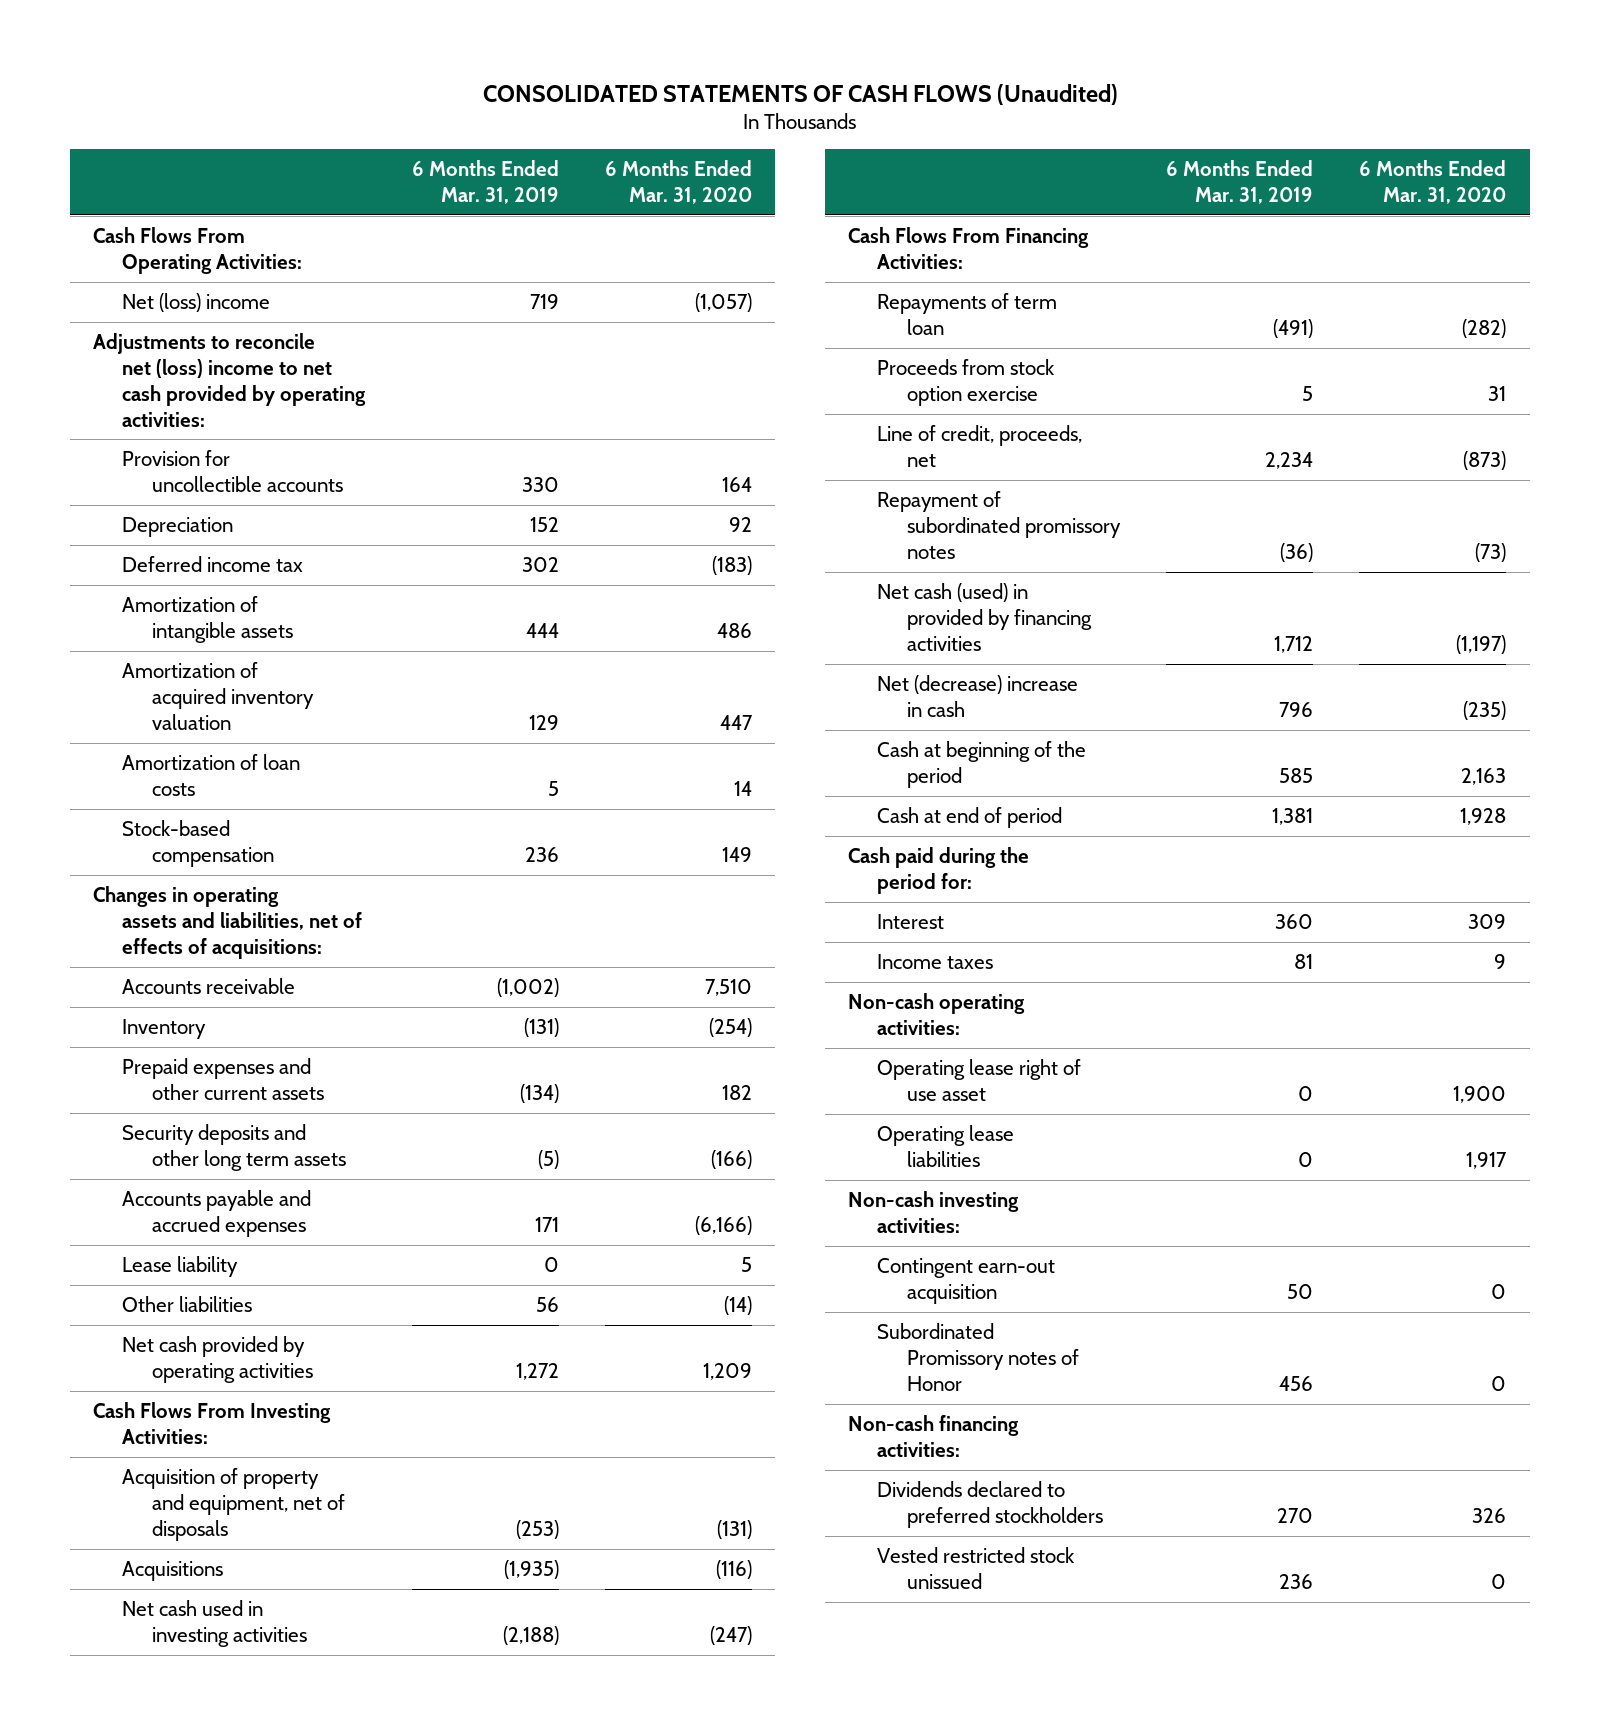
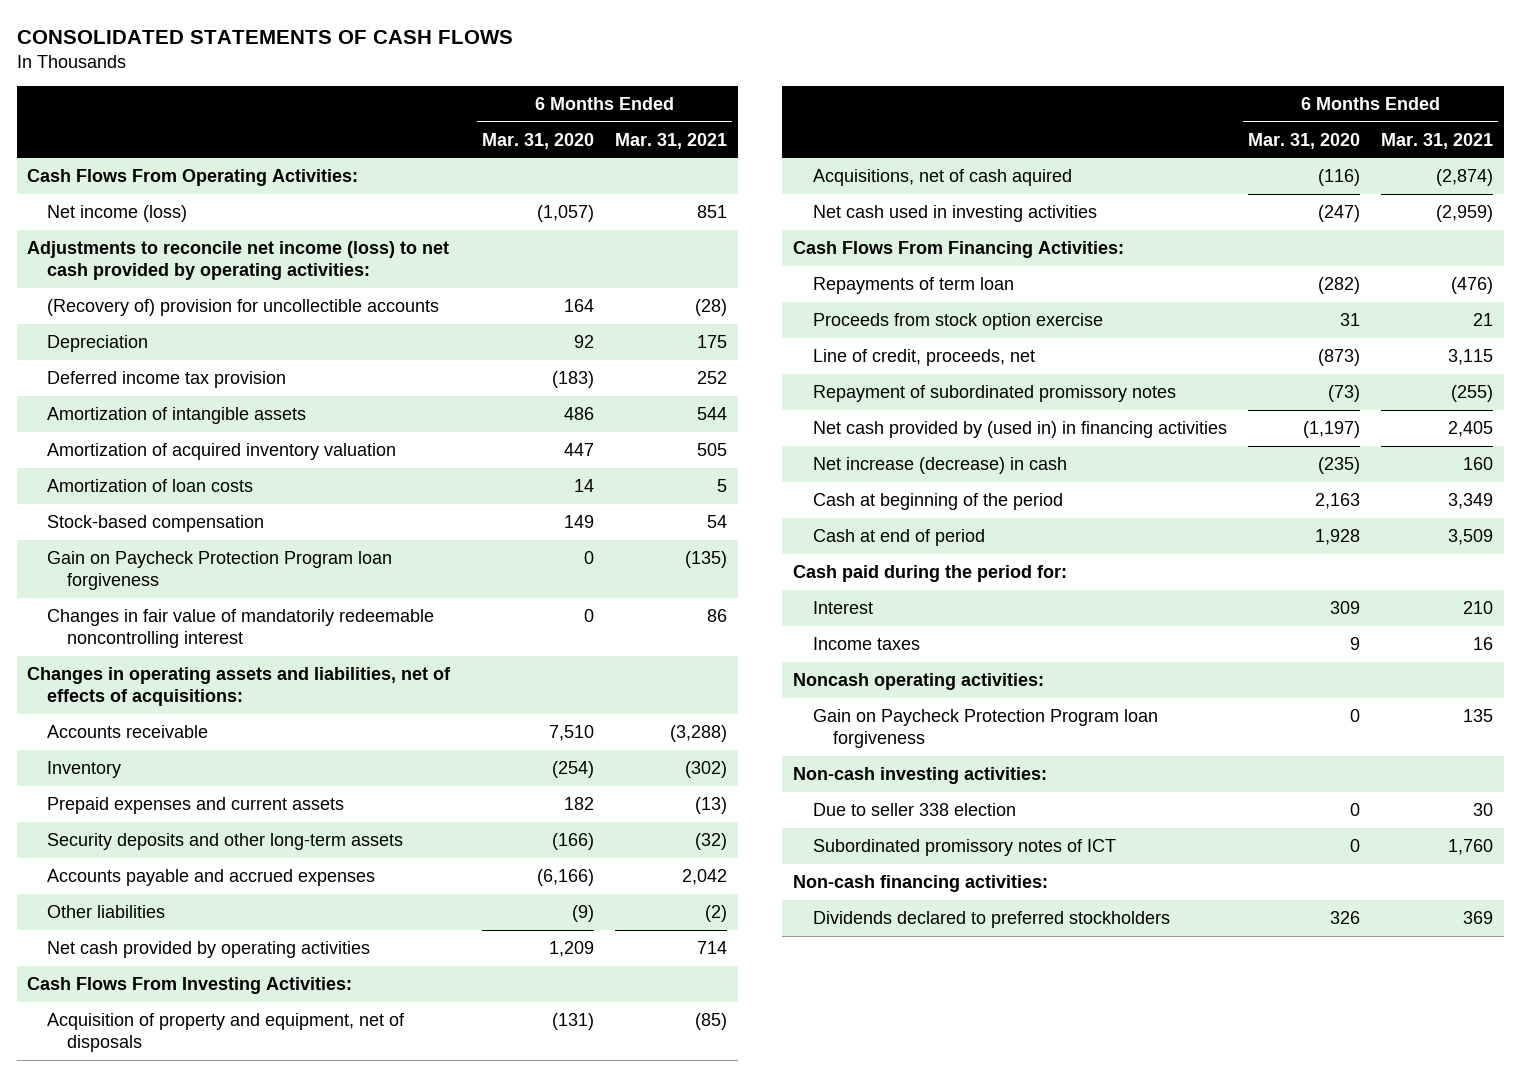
[482,83,1118,105] CONSOLIDATED STATEMENTS OF CASH FLOWS (Unaudited) -> [16,30,513,45] CONSOLIDATED STATEMENTS OF CASH FLOWS
[411,160,559,205] 6 Months Ended Mar. 31, 2019 -> none
none -> [615,132,728,149] Mar. 31, 2021
[122,292,271,312] Net (loss) income -> [47,204,188,222] Net income (loss)
[93,332,367,427] Adjustments to reconcile net (loss) income to net cash provided by operating activities: -> [27,240,450,281] Adjustments to reconcile net income (loss) to net cash provided by operating activities:
[122,449,343,492] Provision for uncollectible accounts -> [47,298,440,316] (Recovery of) provision for uncollectible accounts
[122,555,304,572] Deferred income tax -> [47,370,287,388] Deferred income tax provision
none -> [47,550,393,591] Gain on Paycheck Protection Program loan forgiveness
none -> [47,608,435,649] Changes in fair value of mandatorily redeemable noncontrolling interest
[122,1057,324,1100] Prepaid expenses and other current assets -> [47,796,345,814] Prepaid expenses and current assets
[122,1123,346,1171] Security deposits and other long term assets -> [47,832,404,850] Security deposits and other long-term assets
[122,1255,239,1277] Lease liability -> none
[723,1295,752,1315] (14) -> [572,904,595,922] (9)
[122,1560,224,1581] Acquisitions -> [812,168,1072,186] Acquisitions, net of cash aquired
[877,582,1092,651] Net cash (used) in provided by financing activities -> [812,420,1227,438] Net cash provided by (used in) in financing activities
[877,674,1079,717] Net (decrease) increase in cash -> [812,456,1067,474] Net increase (decrease) in cash
[848,992,1026,1035] Non-cash operating activities: -> none
[877,1058,1082,1101] Operating lease right of use asset -> none
[877,1124,1015,1167] Operating lease liabilities -> none
none -> [792,672,1044,690] Noncash operating activities:
none -> [812,708,1158,749] Gain on Paycheck Protection Program loan forgiveness
[877,1257,1056,1304] Contingent earn-out acquisition -> none
none -> [812,802,1016,816] Due to seller 338 election
[877,1322,1079,1391] Subordinated Promissory notes of Honor -> [812,838,1116,856] Subordinated promissory notes of ICT
[877,1546,1076,1589] Vested restricted stock unissued -> none

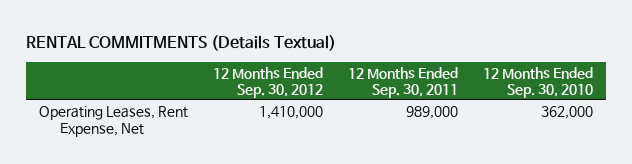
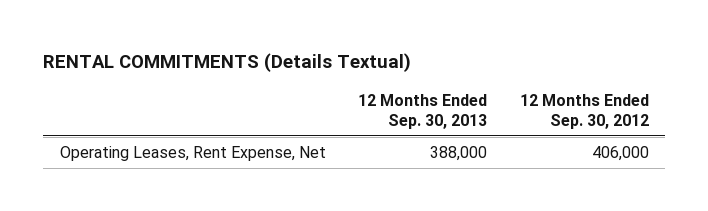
[348,66,459,99] 12 Months Ended Sep. 30, 2011 -> none
[483,66,594,99] 12 Months Ended Sep. 30, 2010 -> none
none -> [358,93,488,130] 12 Months Ended Sep. 30, 2013
[258,106,323,120] 1,410,000 -> [591,146,649,162] 406,000

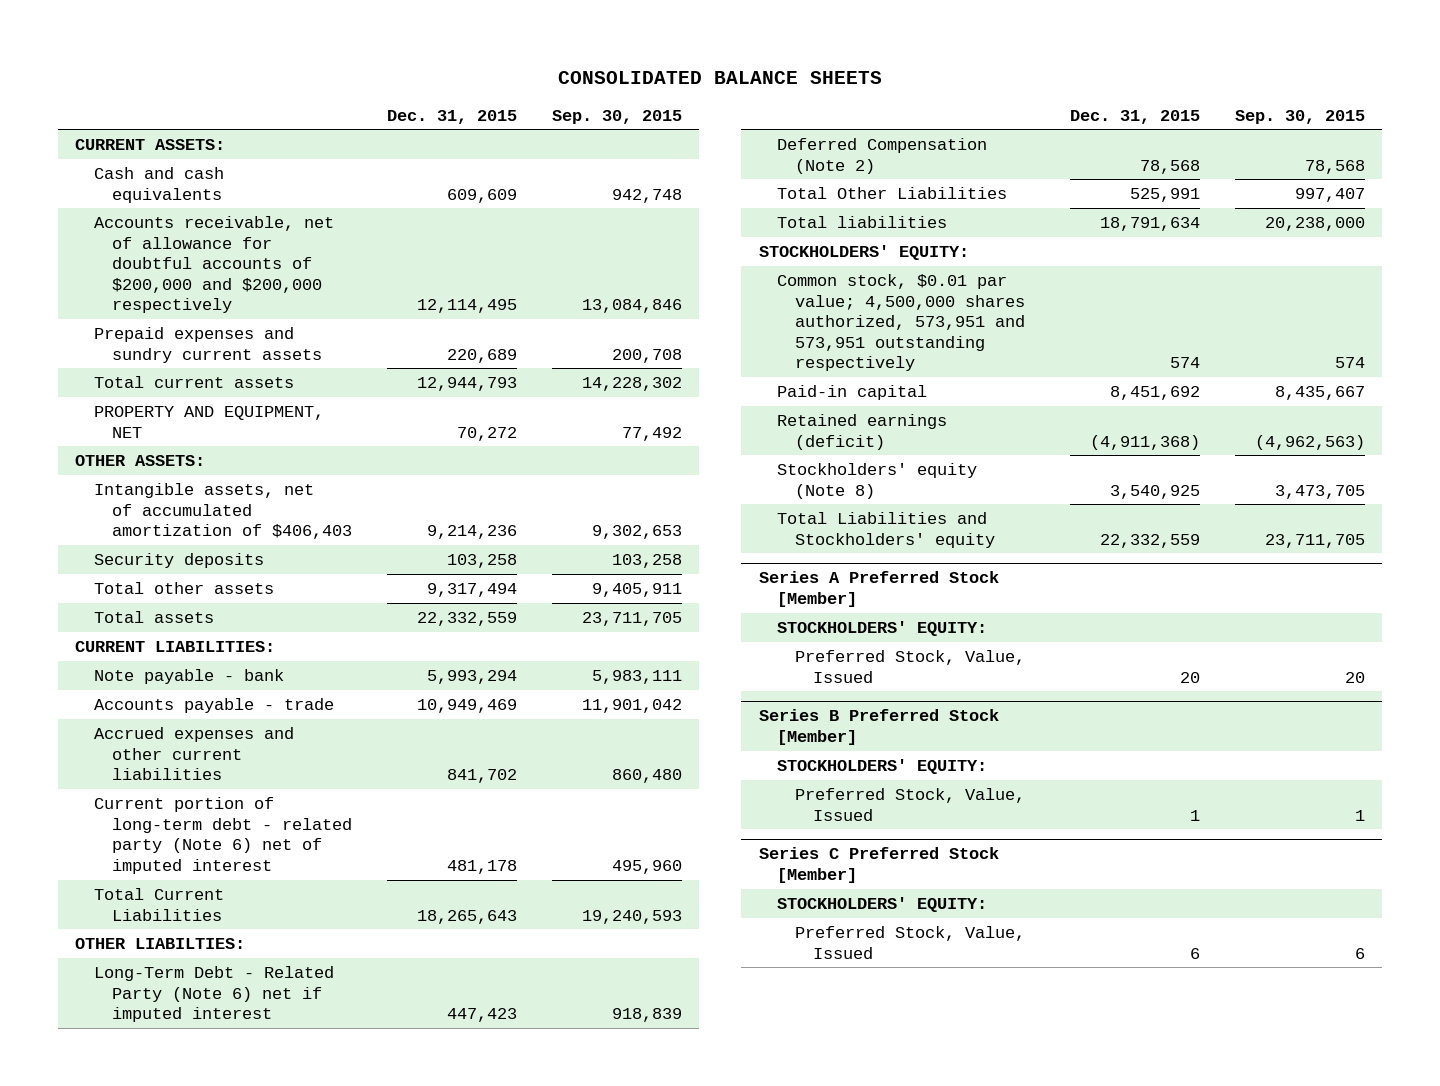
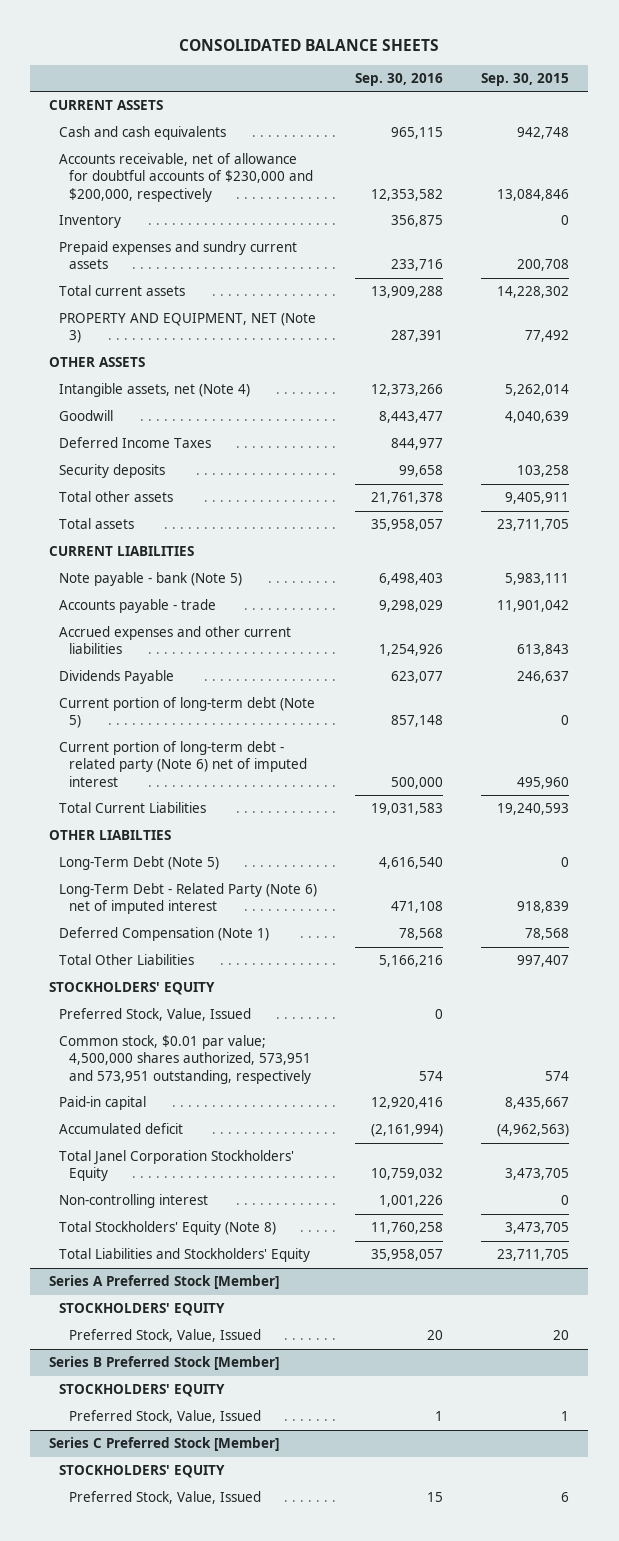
[386,109,517,124] Dec. 31, 2015 -> none
none -> [355,72,444,86] Sep. 30, 2016
[75,138,226,150] CURRENT ASSETS: -> [49,100,164,111] CURRENT ASSETS
[93,215,334,314] Accounts receivable, net of allowance for doubtful accounts of $200,000 and $200,000 respectively -> [59,153,313,202] Accounts receivable, net of allowance for doubtful accounts of $230,000 and $200,000, respectively
none -> [59,215,122,229] Inventory
[93,482,352,540] Intangible assets, net of accumulated amortization of $406,403 -> none
[93,405,324,438] PROPERTY AND EQUIPMENT, NET -> [59,313,317,344] PROPERTY AND EQUIPMENT, NET (Note 3)
[75,454,206,466] OTHER ASSETS: -> [49,357,146,368] OTHER ASSETS
none -> [59,383,251,398] Intangible assets, net (Note 4)
none -> [59,410,114,422] Goodwill
none -> [59,437,212,449] Deferred Income Taxes
[75,640,276,652] CURRENT LIABILITIES: -> [49,546,195,557] CURRENT LIABILITIES
[93,668,284,684] Note payable - bank -> [59,572,243,587] Note payable - bank (Note 5)
[611,769,682,784] 860,480 -> [517,644,570,657] 613,843
none -> [59,670,175,685] Dividends Payable
none -> [59,697,316,729] Current portion of long-term debt (Note 5)
[75,937,246,949] OTHER LIABILTIES: -> [49,830,172,841] OTHER LIABILTIES
none -> [59,856,220,871] Long-Term Debt (Note 5)
[93,965,334,1023] Long-Term Debt - Related Party (Note 6) net if imputed interest -> [59,883,318,915] Long-Term Debt - Related Party (Note 6) net of imputed interest
[776,137,987,174] Deferred Compensation (Note 2) -> [59,927,270,942] Deferred Compensation (Note 1)
[776,215,947,228] Total liabilities -> none
[758,244,969,260] STOCKHOLDERS' EQUITY: -> [49,982,216,996] STOCKHOLDERS' EQUITY
none -> [59,1008,252,1022] Preferred Stock, Value, Issued
[776,273,1025,372] Common stock, $0.01 par value; 4,500,000 shares authorized, 573,951 and 573,951 outstanding respectively -> [59,1035,311,1084] Common stock, $0.01 par value; 4,500,000 shares authorized, 573,951 and 573,951 outstanding, respectively
[776,413,947,450] Retained earnings (deficit) -> [59,1123,184,1135] Accumulated deficit
[776,462,977,499] Stockholders' equity (Note 8) -> [59,1150,295,1182] Total Janel Corporation Stockholders' Equity
none -> [59,1194,209,1209] Non-controlling interest
none -> [59,1221,277,1236] Total Stockholders' Equity (Note 8)
[776,511,995,548] Total Liabilities and Stockholders' equity -> [59,1248,311,1263] Total Liabilities and Stockholders' Equity
[776,620,987,636] STOCKHOLDERS' EQUITY: -> [59,1303,226,1317] STOCKHOLDERS' EQUITY
[776,758,987,774] STOCKHOLDERS' EQUITY: -> [59,1384,226,1398] STOCKHOLDERS' EQUITY
[776,896,987,912] STOCKHOLDERS' EQUITY: -> [59,1465,226,1479] STOCKHOLDERS' EQUITY

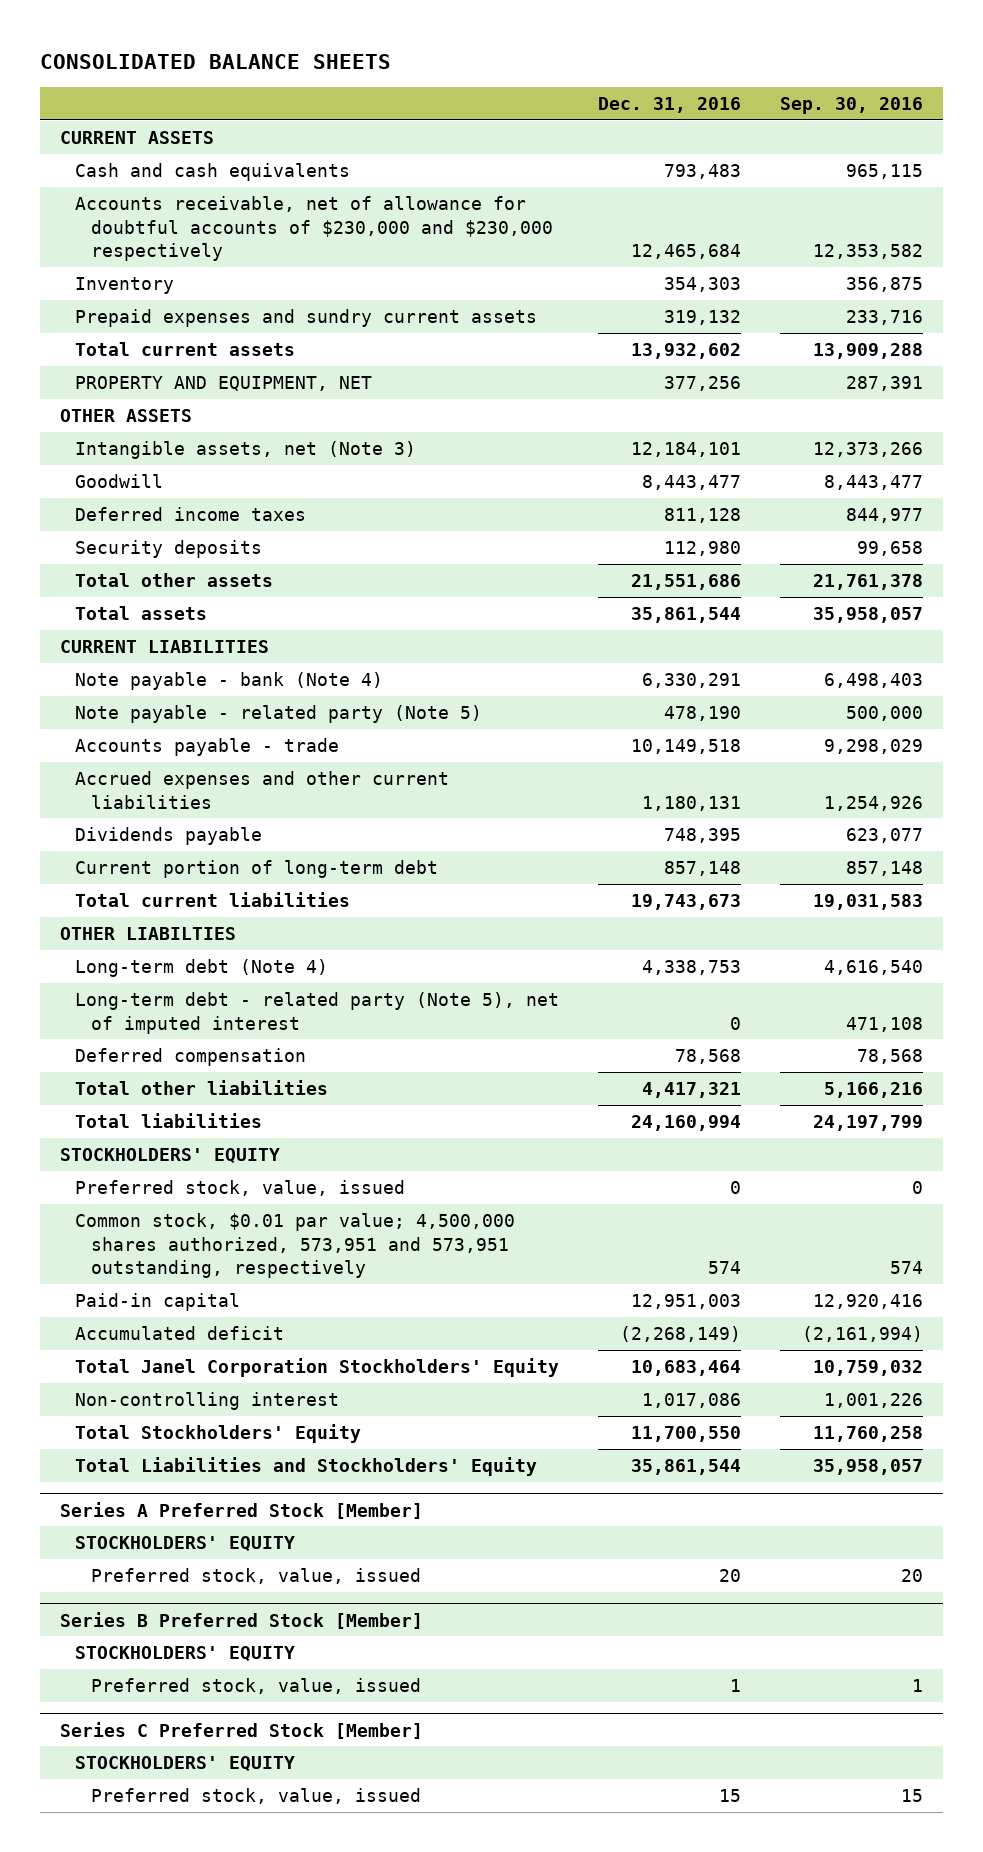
[481,72,570,86] Sep. 30, 2015 -> none
none -> [598,97,742,114] Dec. 31, 2016
[59,153,313,202] Accounts receivable, net of allowance for doubtful accounts of $230,000 and $200,000, respectively -> [75,195,553,262] Accounts receivable, net of allowance for doubtful accounts of $230,000 and $230,000 respectively
[59,313,317,344] PROPERTY AND EQUIPMENT, NET (Note 3) -> [75,375,373,391] PROPERTY AND EQUIPMENT, NET
[59,383,251,398] Intangible assets, net (Note 4) -> [75,440,417,459] Intangible assets, net (Note 3)
[59,437,212,449] Deferred Income Taxes -> [75,506,307,521] Deferred income taxes
[59,572,243,587] Note payable - bank (Note 5) -> [75,671,384,690] Note payable - bank (Note 4)
none -> [75,704,483,723] Note payable - related party (Note 5)
[59,741,307,787] Current portion of long-term debt - related party (Note 6) net of imputed interest -> none
[59,670,175,685] Dividends Payable -> [75,826,263,845] Dividends payable
[59,697,316,729] Current portion of long-term debt (Note 5) -> [75,859,439,878] Current portion of long-term debt
[59,802,207,814] Total Current Liabilities -> [75,891,351,907] Total current liabilities
[59,856,220,871] Long-Term Debt (Note 5) -> [75,958,329,977] Long-term debt (Note 4)
[59,883,318,915] Long-Term Debt - Related Party (Note 6) net of imputed interest -> [75,991,560,1034] Long-term debt - related party (Note 5), net of imputed interest
[59,927,270,942] Deferred Compensation (Note 1) -> [75,1047,307,1066] Deferred compensation
[59,954,195,966] Total Other Liabilities -> [75,1079,329,1095] Total other liabilities
none -> [75,1112,263,1128] Total liabilities
[59,1008,252,1022] Preferred Stock, Value, Issued -> [75,1179,406,1196] Preferred stock, value, issued
[59,1221,277,1236] Total Stockholders' Equity (Note 8) -> [75,1423,362,1443] Total Stockholders' Equity
[68,1329,261,1343] Preferred Stock, Value, Issued -> [90,1567,421,1584] Preferred stock, value, issued
[68,1410,261,1424] Preferred Stock, Value, Issued -> [90,1677,421,1694] Preferred stock, value, issued
[68,1491,261,1505] Preferred Stock, Value, Issued -> [90,1787,421,1804] Preferred stock, value, issued

